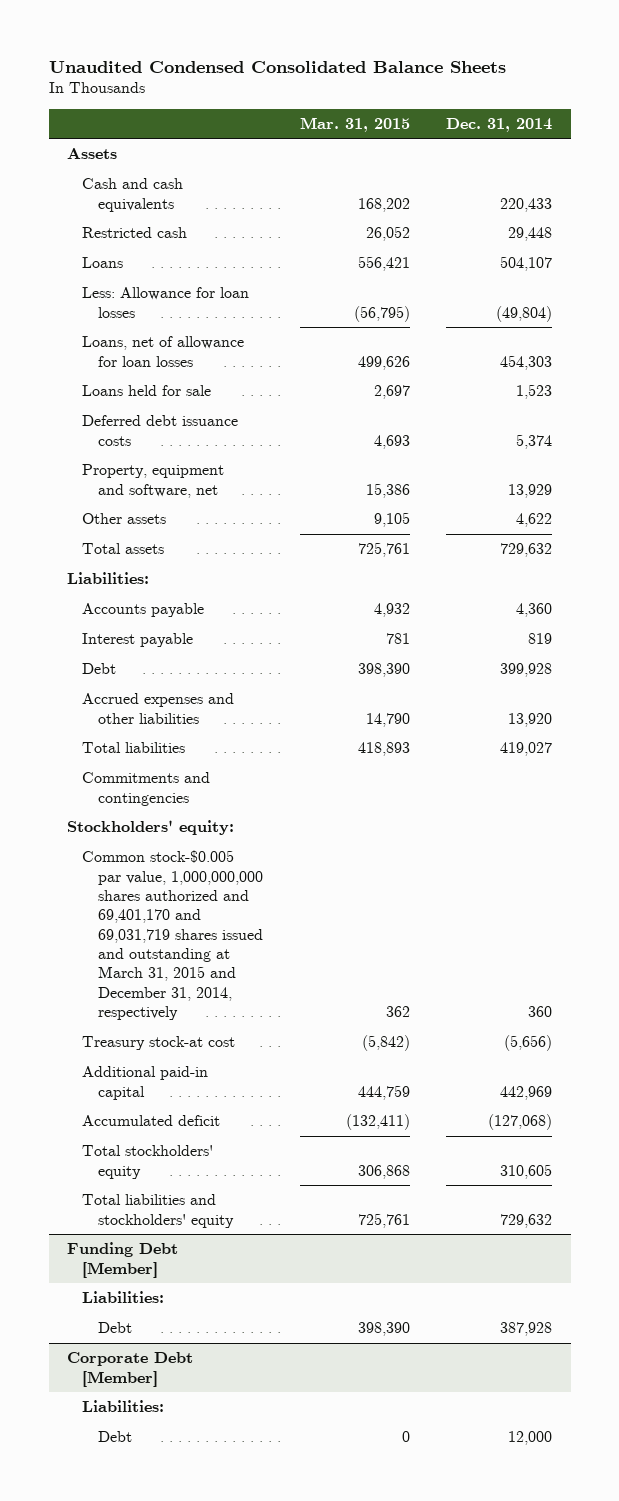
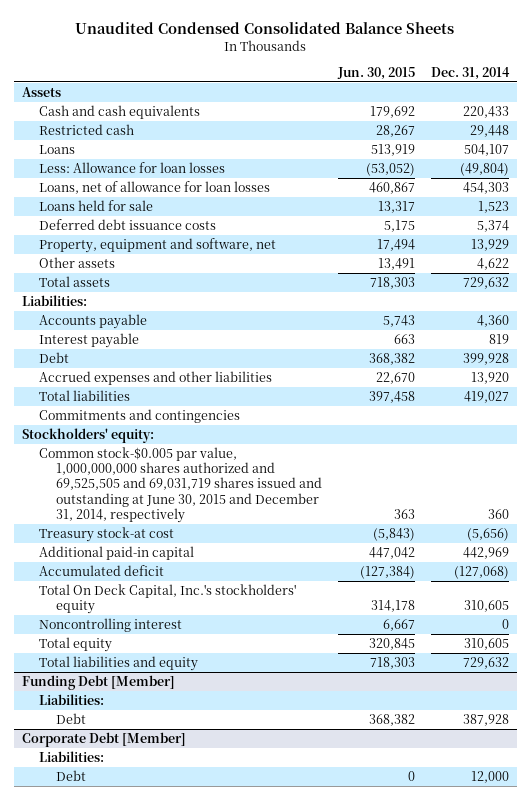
[299,116,410,132] Mar. 31, 2015 -> none
none -> [336,66,415,80] Jun. 30, 2015
[82,850,263,1021] Common stock-$0.005 par value, 1,000,000,000 shares authorized and 69,401,170 and 69,031,719 shares issued and outstanding at March 31, 2015 and December 31, 2014, respectively -> [39,446,322,524] Common stock-$0.005 par value, 1,000,000,000 shares authorized and 69,525,505 and 69,031,719 shares issued and outstanding at June 30, 2015 and December 31, 2014, respectively
[82,1145,214,1179] Total stockholders' equity -> [39,583,297,615] Total On Deck Capital, Inc.'s stockholders' equity
none -> [39,617,183,632] Noncontrolling interest
none -> [39,636,113,652] Total equity
[82,1194,234,1228] Total liabilities and stockholders' equity -> [39,655,199,671] Total liabilities and equity

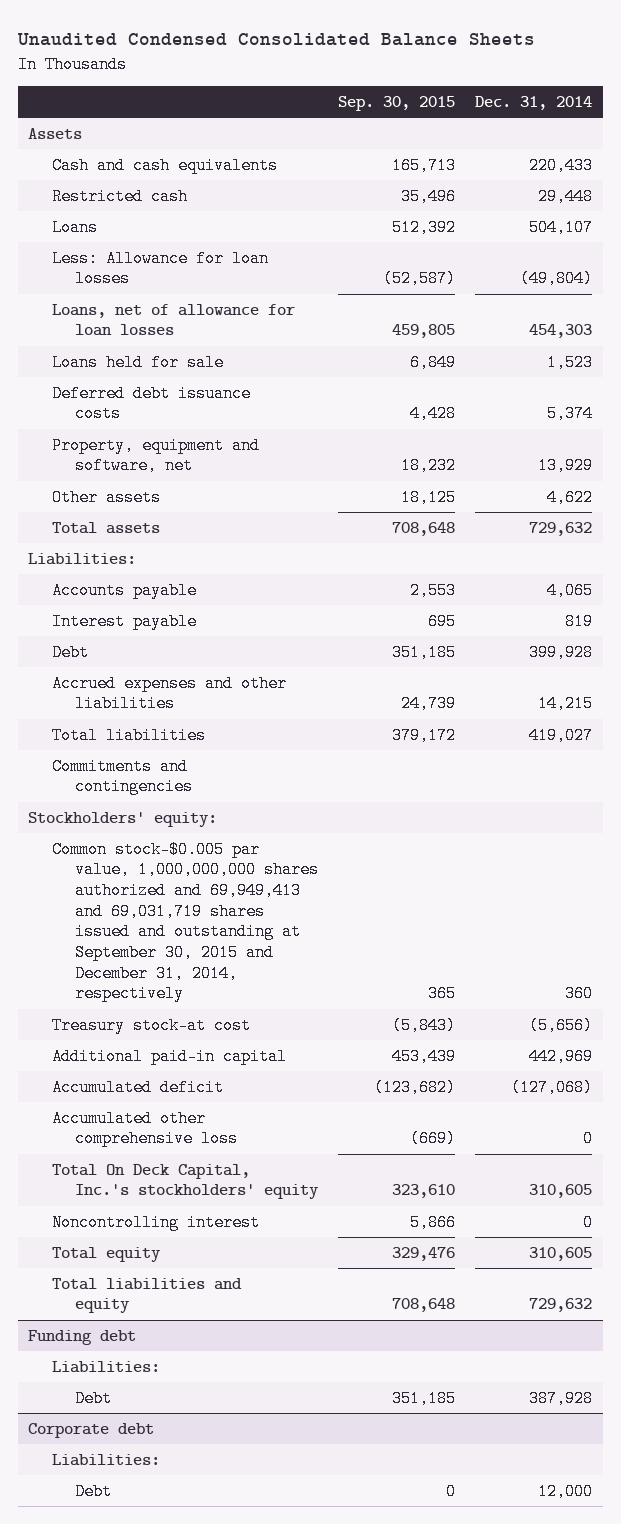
[336,66,415,80] Jun. 30, 2015 -> none
none -> [338,96,456,112] Sep. 30, 2015
[476,314,509,327] 4,360 -> [547,581,594,599] 4,065
[470,371,509,384] 13,920 -> [538,695,594,713] 14,215
[39,446,322,524] Common stock-$0.005 par value, 1,000,000,000 shares authorized and 69,525,505 and 69,031,719 shares issued and outstanding at June 30, 2015 and December 31, 2014, respectively -> [51,840,319,1003] Common stock-$0.005 par value, 1,000,000,000 shares authorized and 69,949,413 and 69,031,719 shares issued and outstanding at September 30, 2015 and December 31, 2014, respectively
none -> [51,1109,238,1148] Accumulated other comprehensive loss
[22,674,176,690] Funding Debt [Member] -> [28,1329,137,1345] Funding debt
[22,731,187,747] Corporate Debt [Member] -> [28,1422,155,1438] Corporate debt

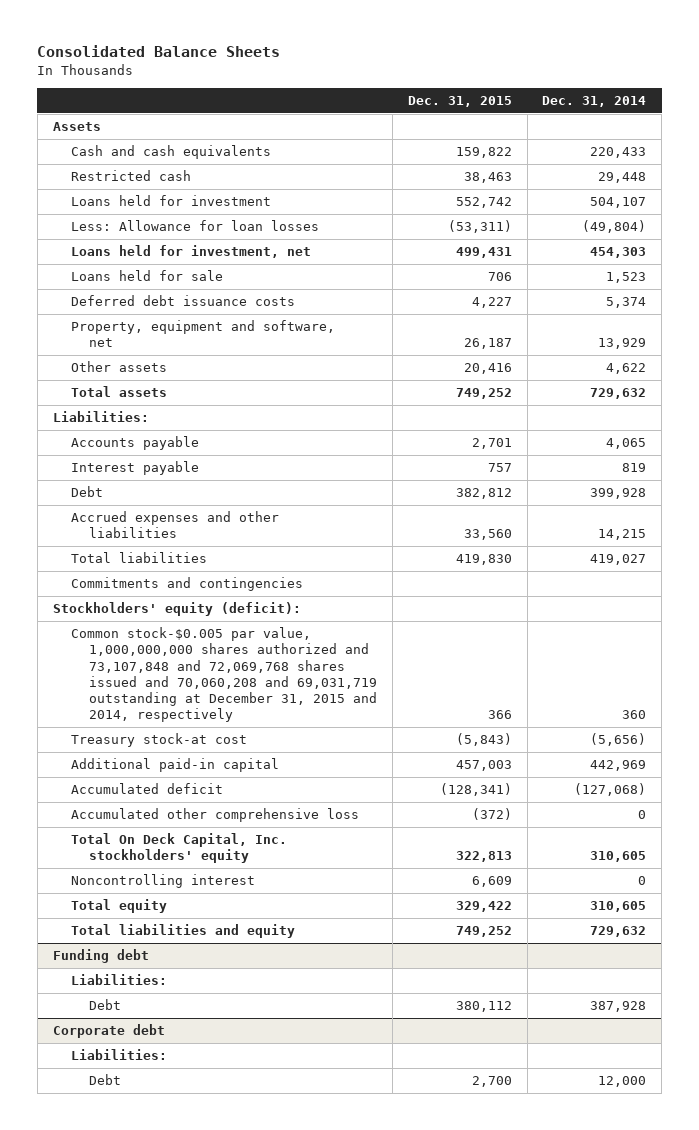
[17,33,536,47] Unaudited Condensed Consolidated Balance Sheets -> [37,45,281,58] Consolidated Balance Sheets
[338,96,456,112] Sep. 30, 2015 -> none
none -> [407,95,512,107] Dec. 31, 2015
[51,218,98,236] Loans -> [71,195,272,207] Loans held for investment
[51,303,295,337] Loans, net of allowance for loan losses -> [71,245,312,259] Loans held for investment, net
[28,811,218,827] Stockholders' equity: -> [52,602,301,617] Stockholders' equity (deficit):
[51,840,319,1003] Common stock-$0.005 par value, 1,000,000,000 shares authorized and 69,949,413 and 69,031,719 shares issued and outstanding at September 30, 2015 and December 31, 2014, respectively -> [71,627,378,723] Common stock-$0.005 par value, 1,000,000,000 shares authorized and 73,107,848 and 72,069,768 shares issued and 70,060,208 and 69,031,719 outstanding at December 31, 2015 and 2014, respectively
[51,1163,319,1200] Total On Deck Capital, Inc.'s stockholders' equity -> [71,833,288,864] Total On Deck Capital, Inc. stockholders' equity

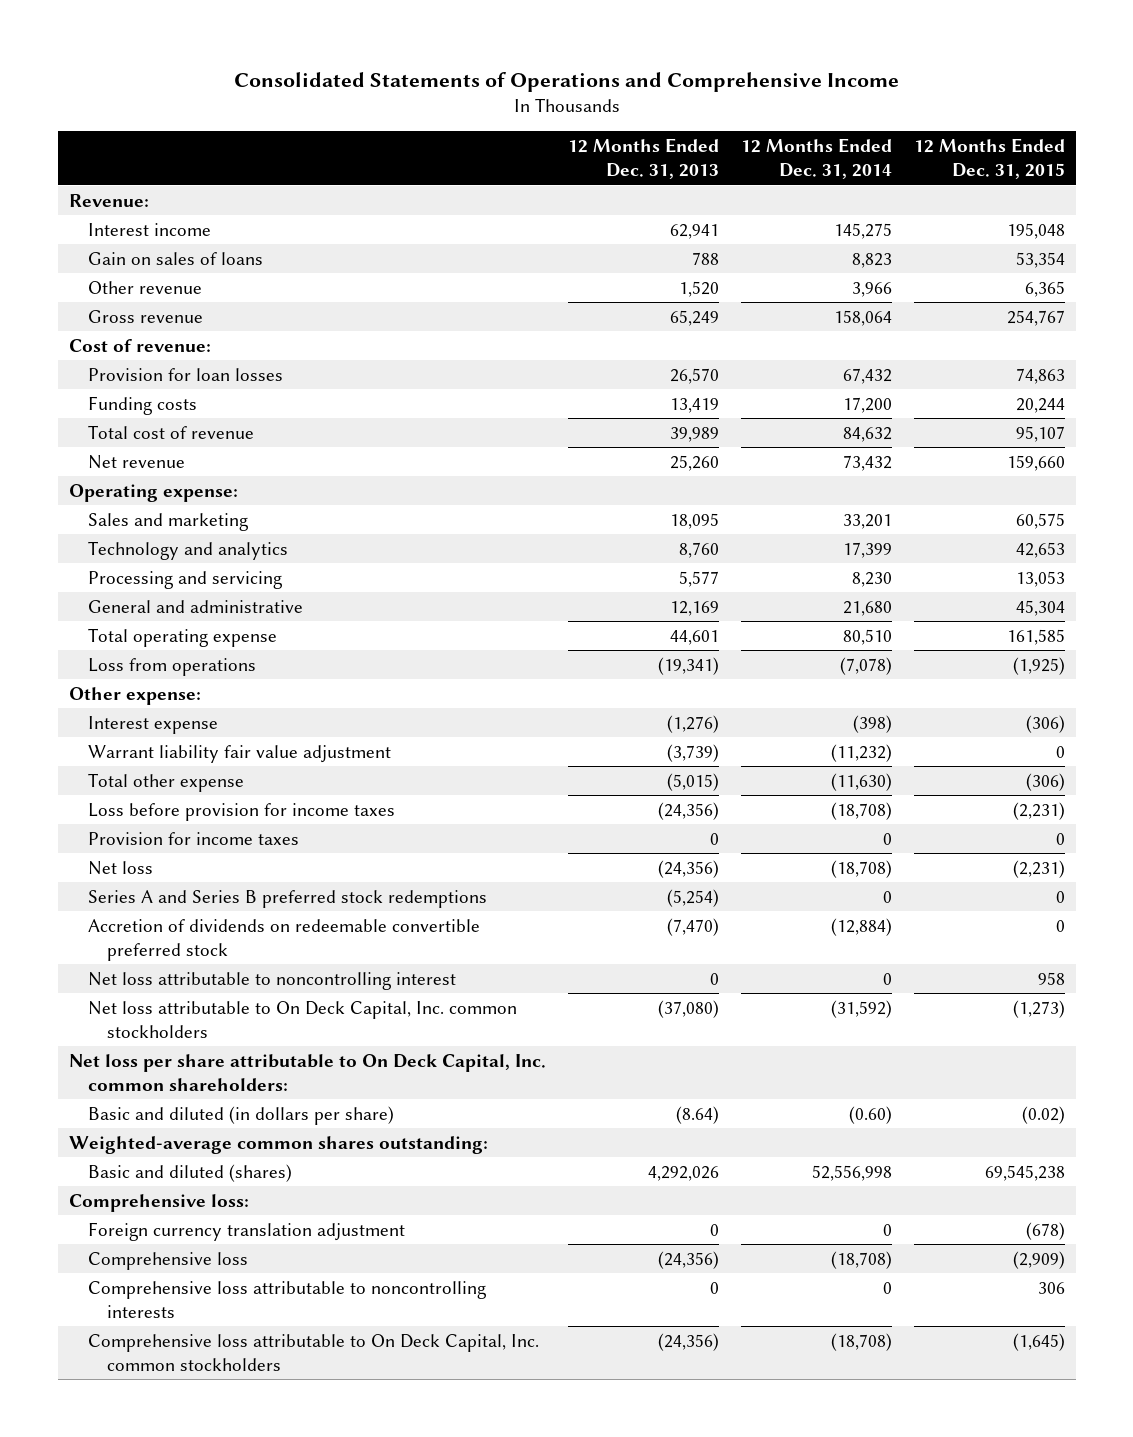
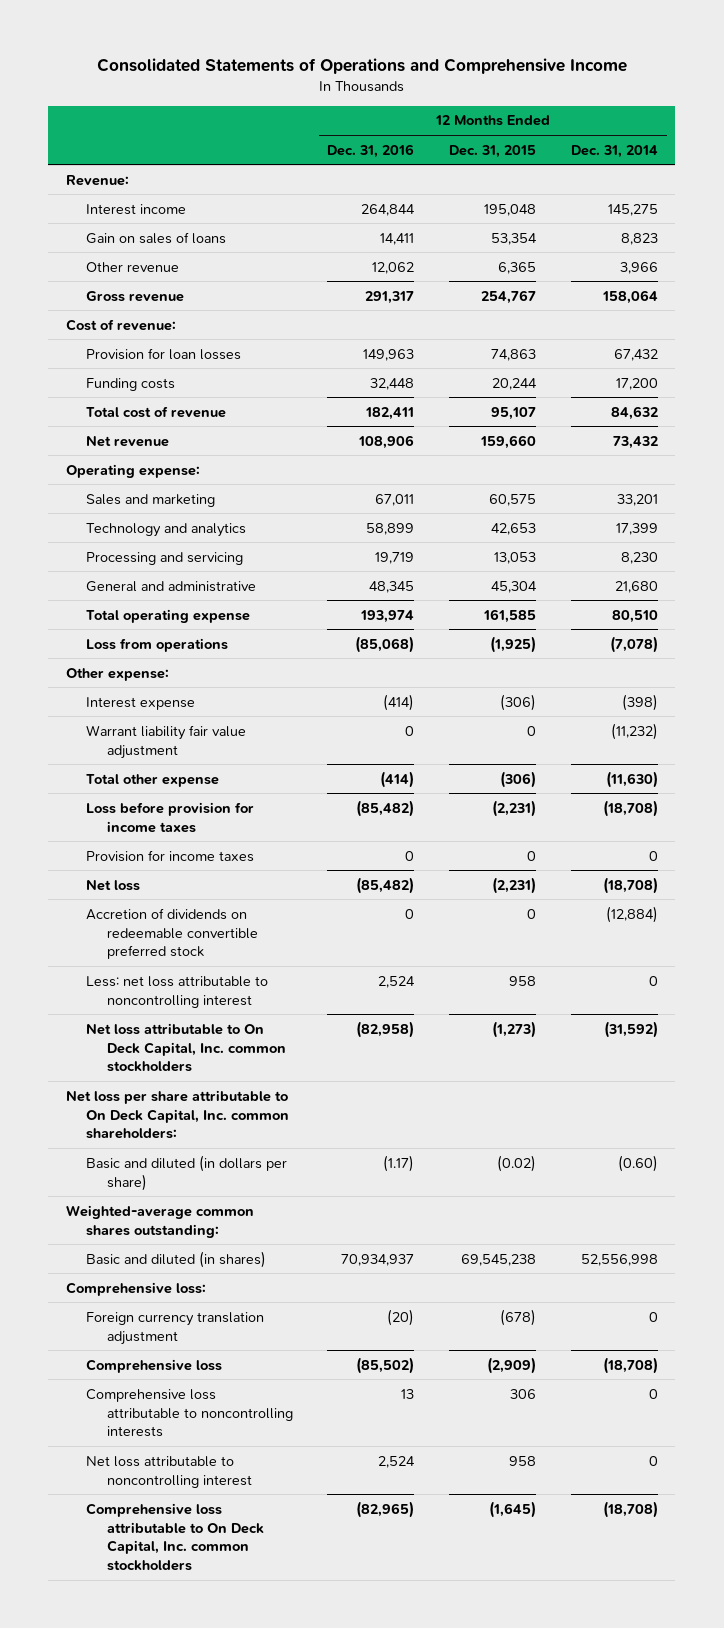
[567,137,719,180] 12 Months Ended Dec. 31, 2013 -> none
none -> [327,143,415,158] Dec. 31, 2016
[87,889,487,908] Series A and Series B preferred stock redemptions -> none
none -> [86,975,269,1008] Less: net loss attributable to noncontrolling interest
[87,1163,292,1182] Basic and diluted (shares) -> [86,1250,267,1268] Basic and diluted (in shares)
[87,971,456,990] Net loss attributable to noncontrolling interest -> [86,1455,252,1488] Net loss attributable to noncontrolling interest

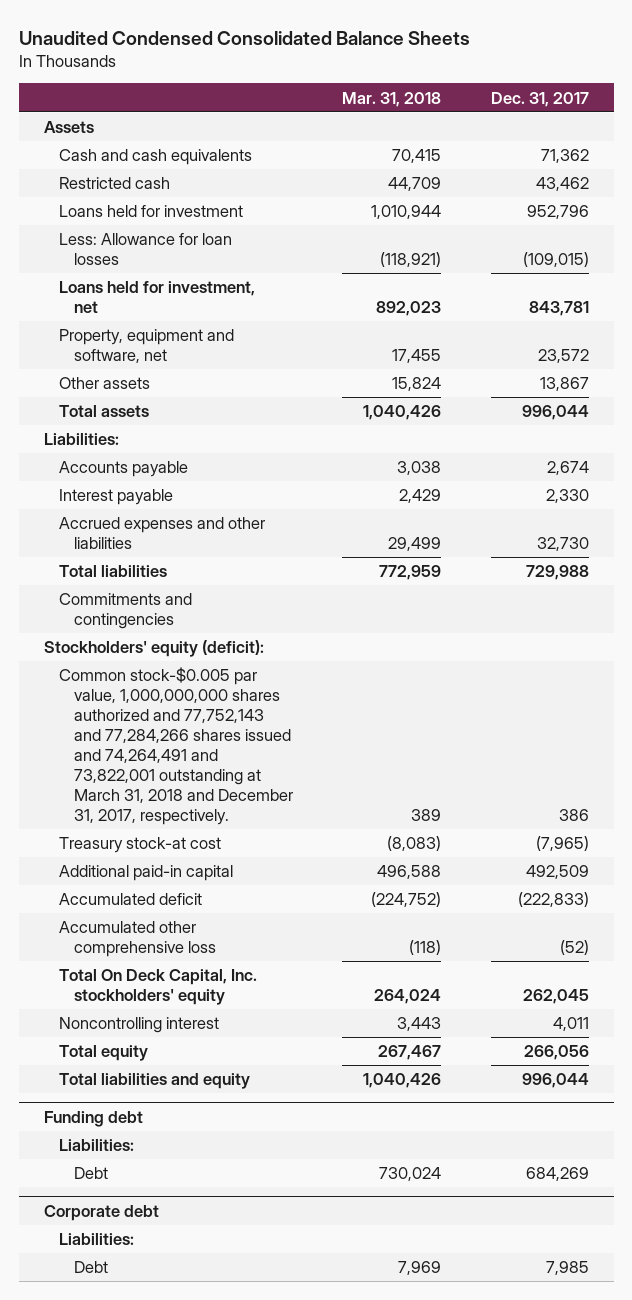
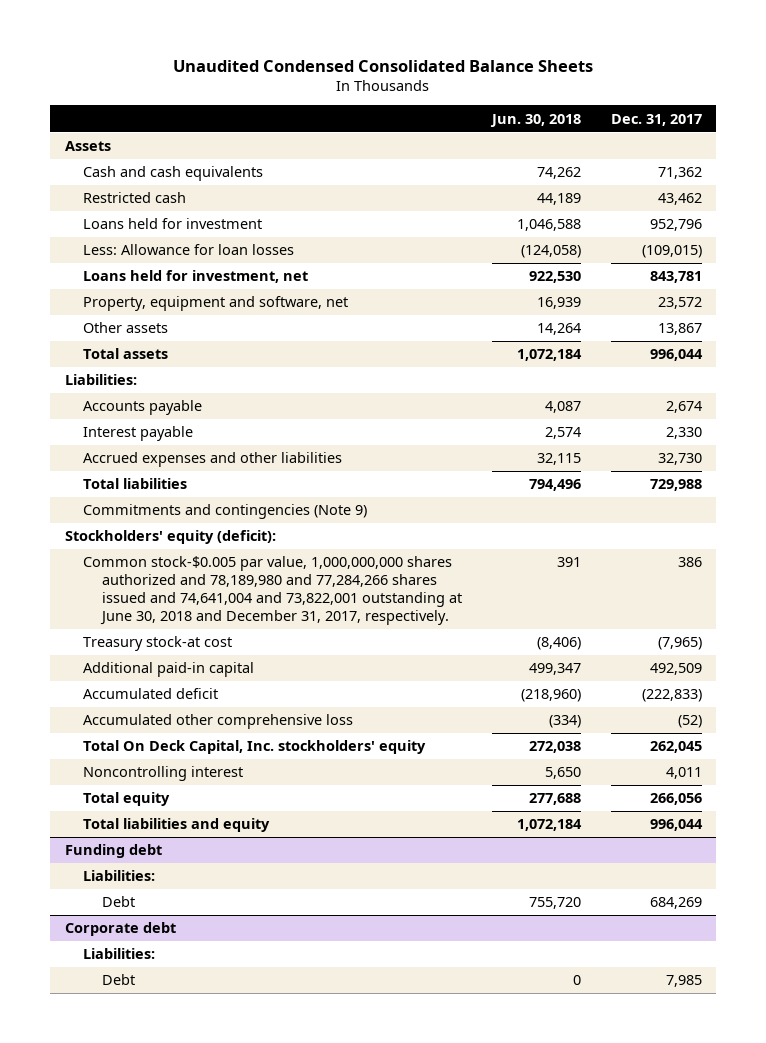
[342,91,442,107] Mar. 31, 2018 -> none
none -> [489,113,581,127] Jun. 30, 2018
[58,593,192,630] Commitments and contingencies -> [83,504,368,520] Commitments and contingencies (Note 9)
[58,667,293,825] Common stock-$0.005 par value, 1,000,000,000 shares authorized and 77,752,143 and 77,284,266 shares issued and 74,264,491 and 73,822,001 outstanding at March 31, 2018 and December 31, 2017, respectively. -> [83,556,463,626] Common stock-$0.005 par value, 1,000,000,000 shares authorized and 78,189,980 and 77,284,266 shares issued and 74,641,004 and 73,822,001 outstanding at June 30, 2018 and December 31, 2017, respectively.

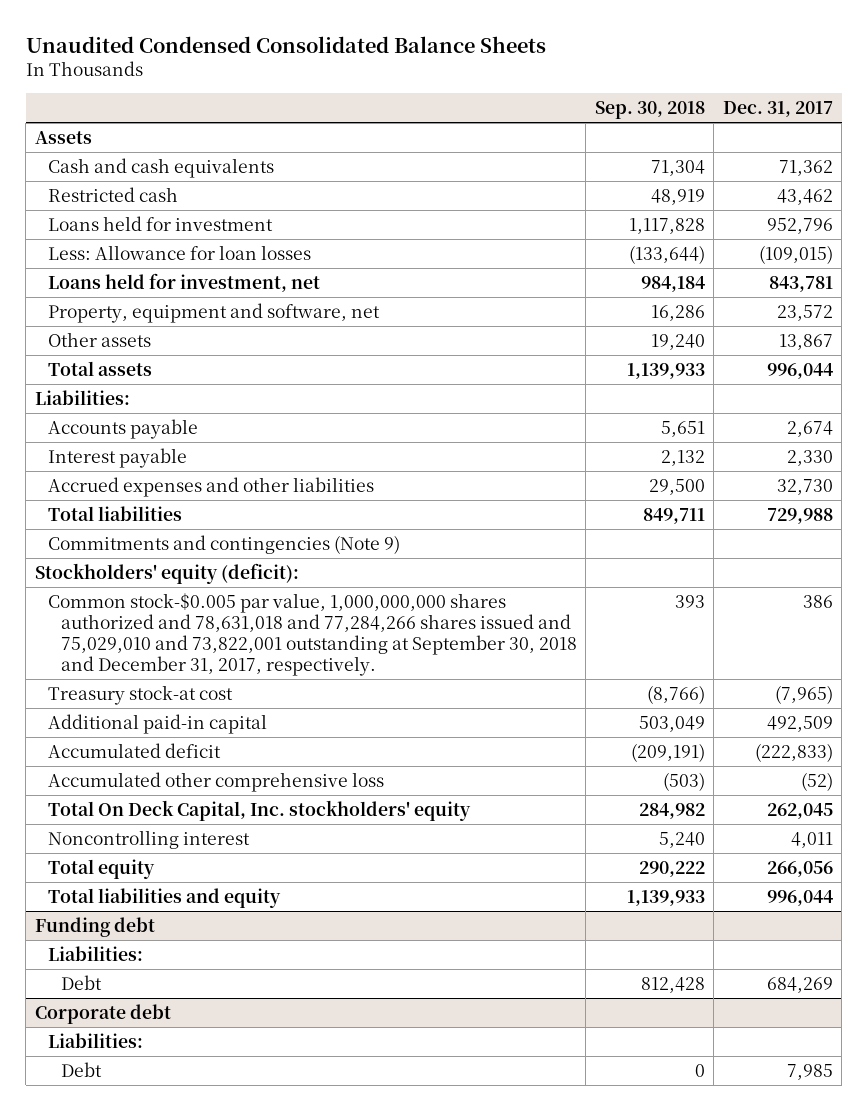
[489,113,581,127] Jun. 30, 2018 -> none
none -> [594,101,705,120] Sep. 30, 2018
[83,556,463,626] Common stock-$0.005 par value, 1,000,000,000 shares authorized and 78,189,980 and 77,284,266 shares issued and 74,641,004 and 73,822,001 outstanding at June 30, 2018 and December 31, 2017, respectively. -> [47,592,577,676] Common stock-$0.005 par value, 1,000,000,000 shares authorized and 78,631,018 and 77,284,266 shares issued and 75,029,010 and 73,822,001 outstanding at September 30, 2018 and December 31, 2017, respectively.

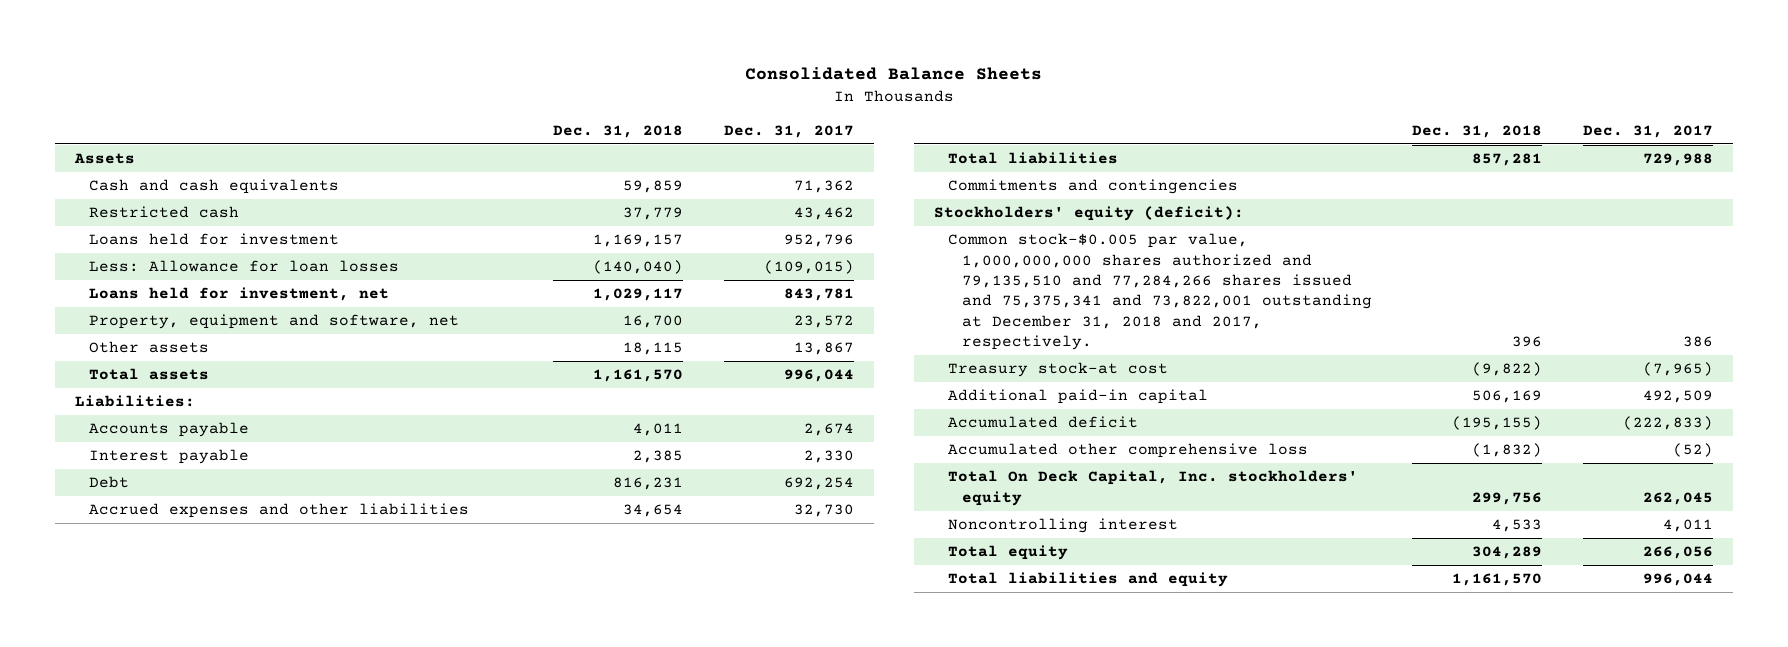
[25,35,546,53] Unaudited Condensed Consolidated Balance Sheets -> [745,67,1043,81] Consolidated Balance Sheets
[594,101,705,120] Sep. 30, 2018 -> none
none -> [553,124,684,138] Dec. 31, 2018
none -> [88,476,129,489] Debt
[47,534,400,554] Commitments and contingencies (Note 9) -> [948,179,1239,195] Commitments and contingencies
[47,592,577,676] Common stock-$0.005 par value, 1,000,000,000 shares authorized and 78,631,018 and 77,284,266 shares issued and 75,029,010 and 73,822,001 outstanding at September 30, 2018 and December 31, 2017, respectively. -> [948,233,1372,351] Common stock-$0.005 par value, 1,000,000,000 shares authorized and 79,135,510 and 77,284,266 shares issued and 75,375,341 and 73,822,001 outstanding at December 31, 2018 and 2017, respectively.
[34,916,155,937] Funding debt -> none
[47,945,143,961] Liabilities: -> none
[60,974,102,990] Debt -> none
[34,1003,171,1024] Corporate debt -> none
[47,1032,143,1048] Liabilities: -> none
[60,1061,102,1077] Debt -> none

